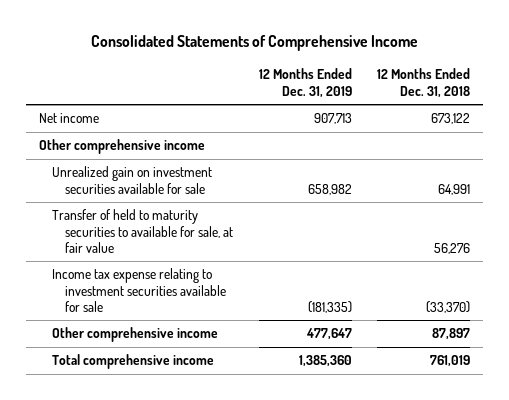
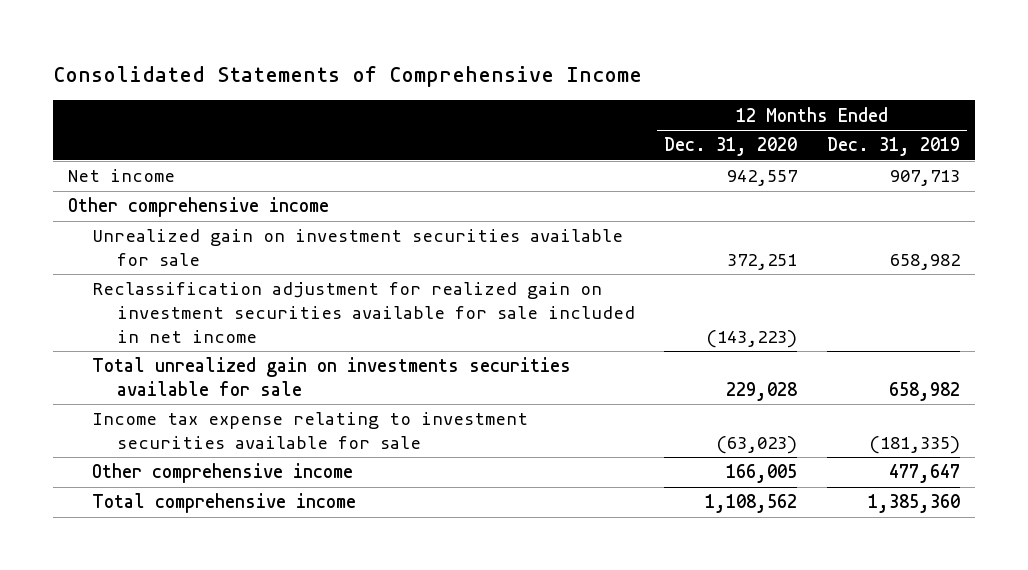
[377,68,471,98] 12 Months Ended Dec. 31, 2018 -> none
none -> [664,137,798,157] Dec. 31, 2020
[52,209,234,253] Transfer of held to maturity securities to available for sale, at fair value -> none
none -> [92,282,635,343] Reclassification adjustment for realized gain on investment securities available for sale included in net income
none -> [92,357,572,396] Total unrealized gain on investments securities available for sale

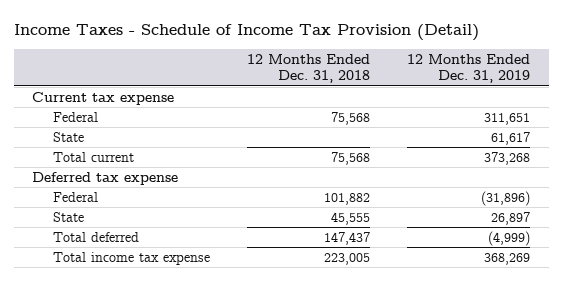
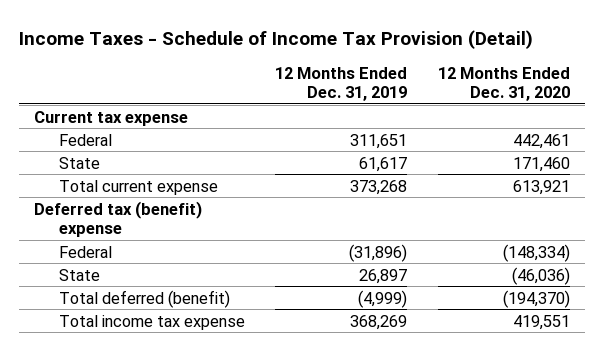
[247,53,371,84] 12 Months Ended Dec. 31, 2018 -> none
none -> [437,66,570,102] 12 Months Ended Dec. 31, 2020
[53,151,135,162] Total current -> [58,179,218,195] Total current expense
[32,171,179,185] Deferred tax expense -> [34,200,203,237] Deferred tax (benefit) expense
[53,231,140,242] Total deferred -> [58,289,230,308] Total deferred (benefit)

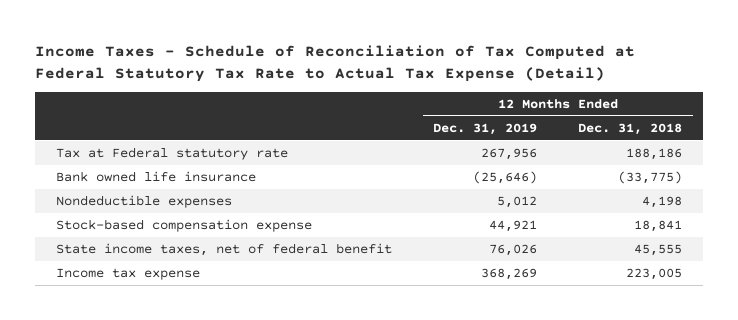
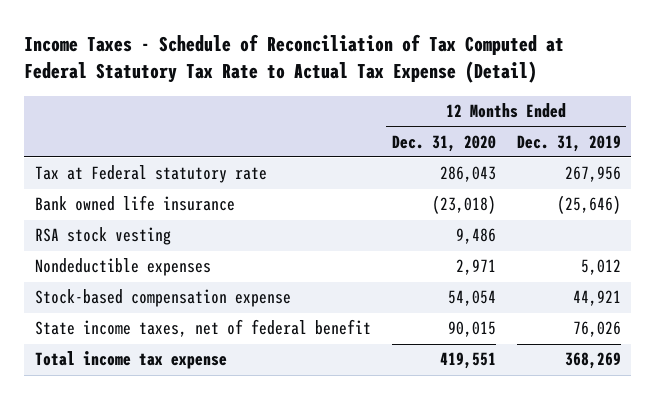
[578,122,683,135] Dec. 31, 2018 -> none
none -> [391,134,496,152] Dec. 31, 2020
none -> [34,227,171,246] RSA stock vesting
[55,268,200,281] Income tax expense -> [34,351,227,370] Total income tax expense

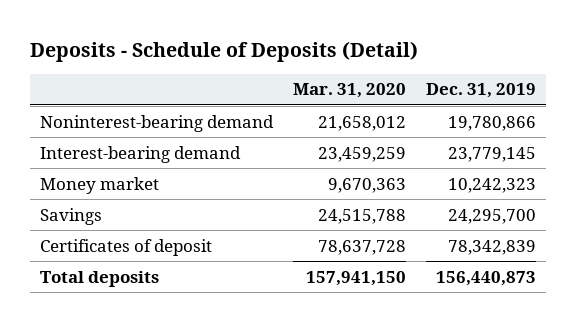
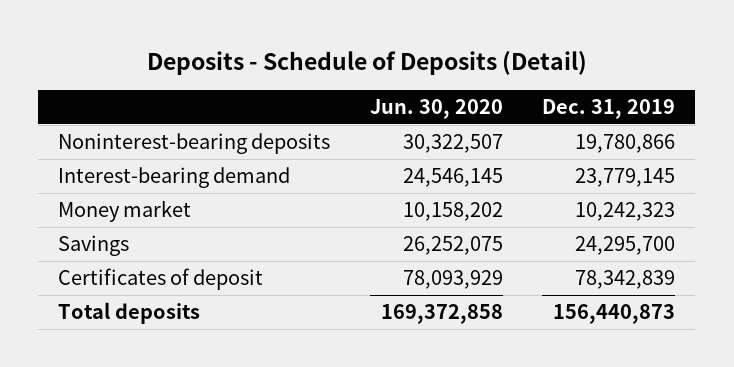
[292,83,406,99] Mar. 31, 2020 -> none
none -> [369,99,503,120] Jun. 30, 2020
[39,114,274,132] Noninterest-bearing demand -> [58,133,331,155] Noninterest-bearing deposits

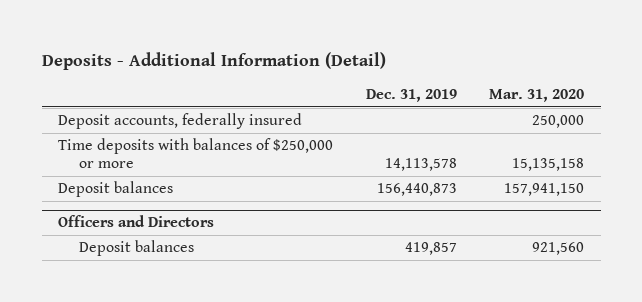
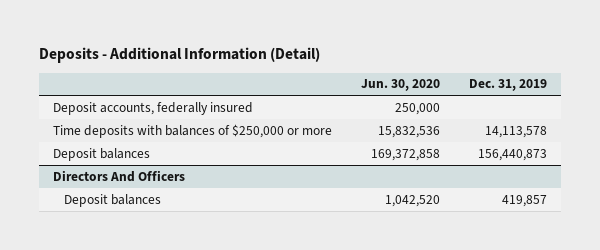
[489,88,585,102] Mar. 31, 2020 -> none
none -> [360,79,440,92] Jun. 30, 2020
[58,215,215,228] Officers and Directors -> [53,169,186,182] Directors And Officers

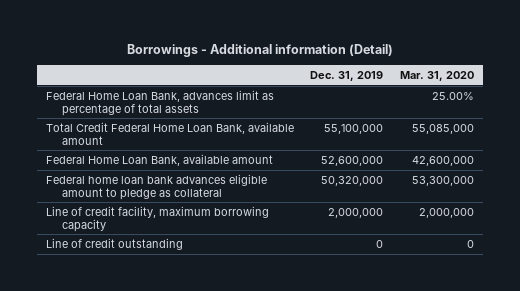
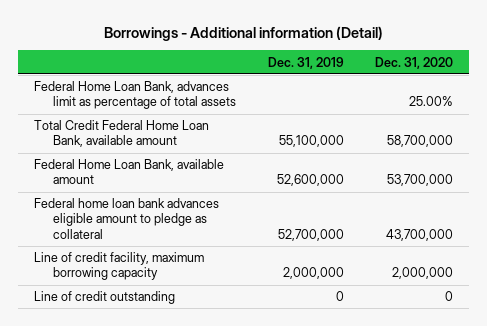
[400,70,475,81] Mar. 31, 2020 -> none
none -> [375,56,454,69] Dec. 31, 2020
[321,175,384,186] 50,320,000 -> [277,228,344,241] 52,700,000

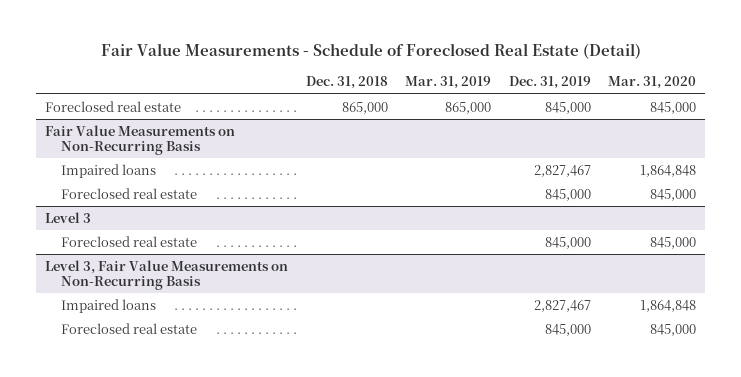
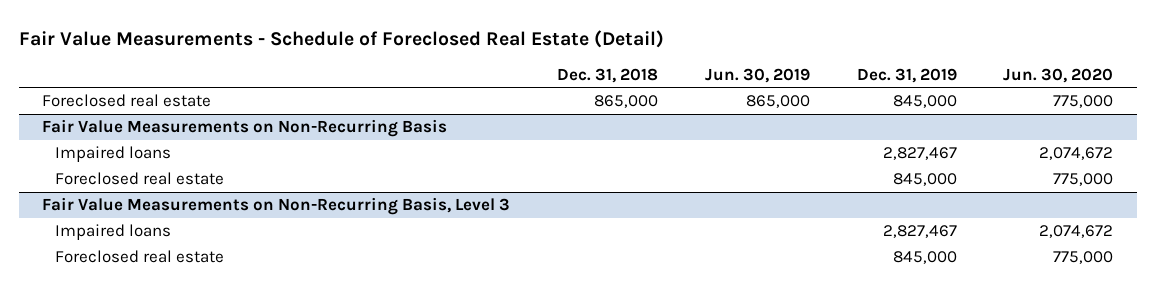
[405,76,492,90] Mar. 31, 2019 -> none
[608,76,697,90] Mar. 31, 2020 -> none
none -> [704,67,810,83] Jun. 30, 2019
none -> [1003,67,1114,83] Jun. 30, 2020
[45,211,92,223] Level 3 -> none
[61,235,198,247] Foreclosed real estate -> none
[45,259,289,291] Level 3, Fair Value Measurements on Non-Recurring Basis -> [41,197,510,216] Fair Value Measurements on Non-Recurring Basis, Level 3

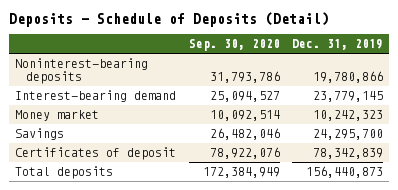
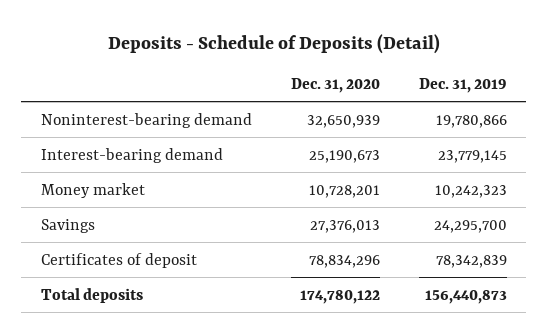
[188,39,280,52] Sep. 30, 2020 -> none
none -> [290,77,380,93] Dec. 31, 2020
[15,57,149,84] Noninterest-bearing deposits -> [40,112,252,128] Noninterest-bearing demand

